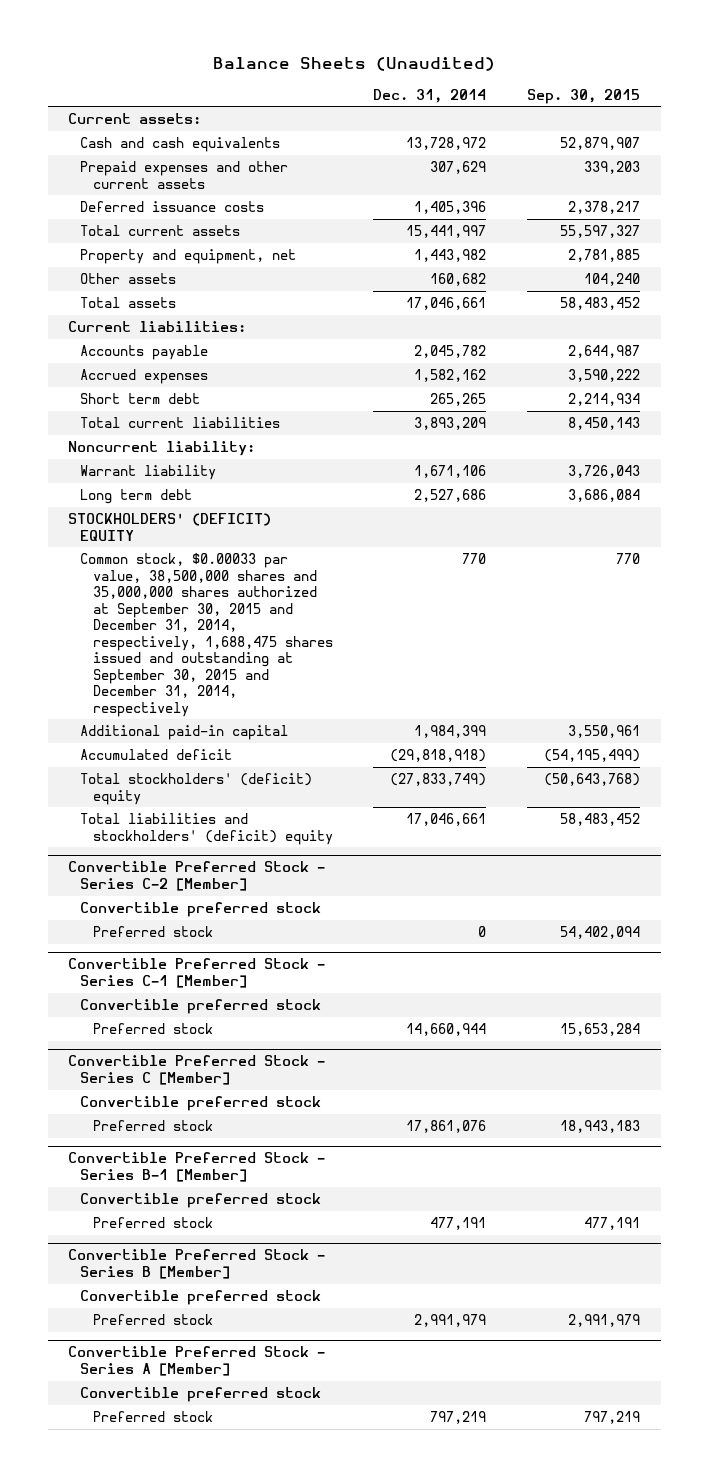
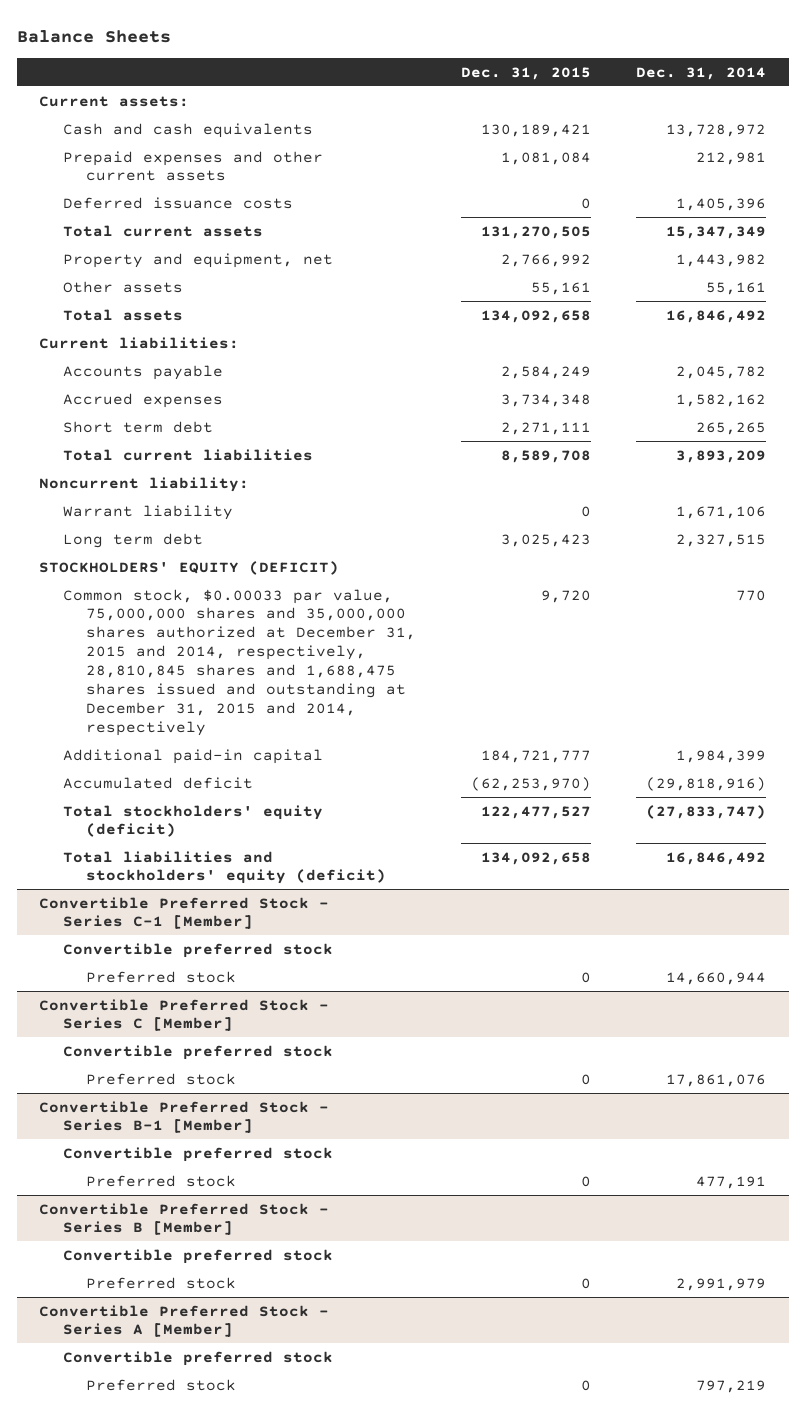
[213,56,496,71] Balance Sheets (Unaudited) -> [16,30,171,44] Balance Sheets
[527,88,641,104] Sep. 30, 2015 -> none
none -> [461,66,592,80] Dec. 31, 2015
[430,161,487,175] 307,629 -> [696,151,767,165] 212,981
[406,225,487,239] 15,441,997 -> [666,225,767,239] 15,347,349
[430,273,487,287] 160,682 -> [706,281,767,295] 55,161
[406,297,487,311] 17,046,661 -> [666,309,767,323] 16,846,492
[414,489,487,503] 2,527,686 -> [676,533,767,547] 2,327,515
[67,513,271,541] STOCKHOLDERS' (DEFICIT) EQUITY -> [39,560,340,575] STOCKHOLDERS' EQUITY (DEFICIT)
[80,553,333,717] Common stock, $0.00033 par value, 38,500,000 shares and 35,000,000 shares authorized at September 30, 2015 and December 31, 2014, respectively, 1,688,475 shares issued and outstanding at September 30, 2015 and December 31, 2014, respectively -> [62,588,416,736] Common stock, $0.00033 par value, 75,000,000 shares and 35,000,000 shares authorized at December 31, 2015 and 2014, respectively, 28,810,845 shares and 1,688,475 shares issued and outstanding at December 31, 2015 and 2014, respectively
[67,861,325,891] Convertible Preferred Stock - Series C-2 [Member] -> none
[80,902,322,918] Convertible preferred stock -> none
[92,926,213,938] Preferred stock -> none
[390,749,487,763] (29,818,918) -> [646,776,767,791] (29,818,916)
[80,773,313,805] Total stockholders' (deficit) equity -> [62,804,323,838] Total stockholders' equity (deficit)
[390,773,487,787] (27,833,749) -> [646,804,767,819] (27,833,747)
[80,813,333,845] Total liabilities and stockholders' (deficit) equity -> [62,850,386,885] Total liabilities and stockholders' equity (deficit)
[406,813,487,827] 17,046,661 -> [666,851,767,865] 16,846,492

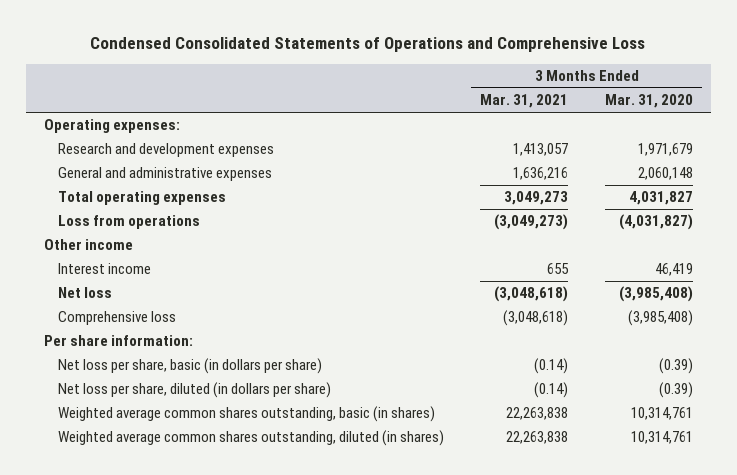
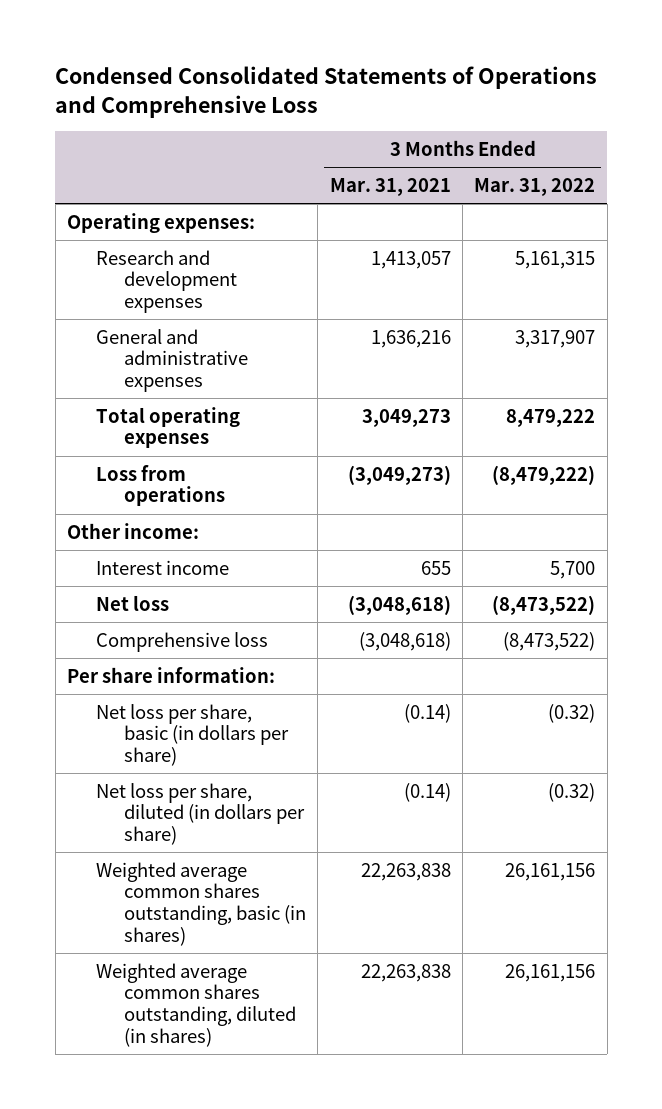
[604,94,693,109] Mar. 31, 2020 -> none
none -> [474,178,596,197] Mar. 31, 2022
[44,239,134,251] Other income -> [67,522,200,539] Other income:

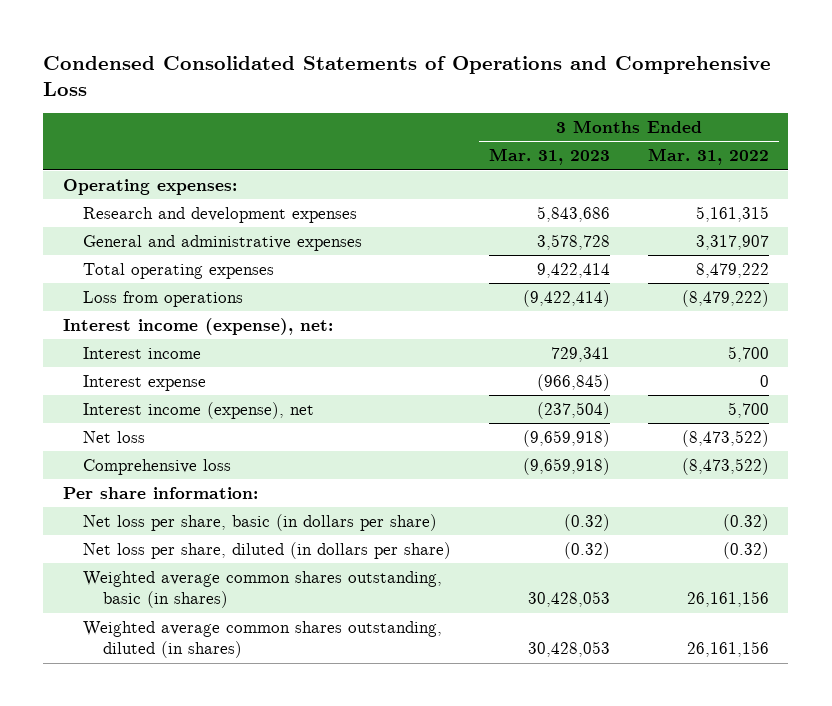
[329,178,451,197] Mar. 31, 2021 -> none
none -> [488,148,610,166] Mar. 31, 2023
[67,522,200,539] Other income: -> none
none -> [62,318,333,336] Interest income (expense), net:
none -> [82,375,206,392] Interest expense
none -> [82,402,314,420] Interest income (expense), net

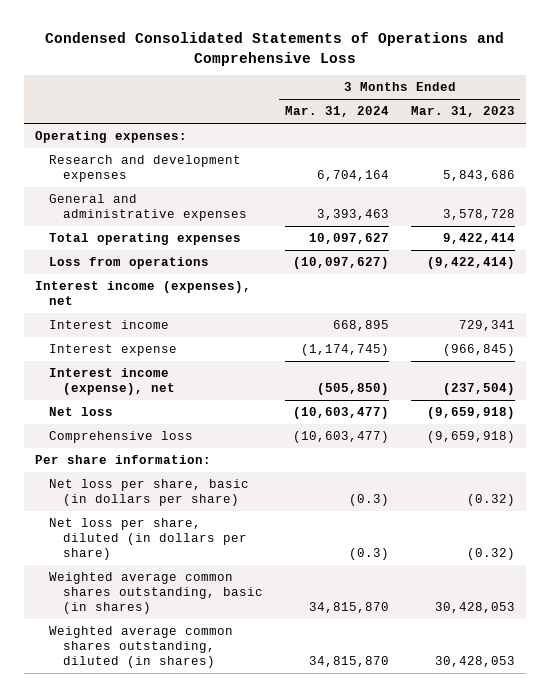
[648,148,770,166] Mar. 31, 2022 -> none
none -> [284,106,389,118] Mar. 31, 2024
[62,318,333,336] Interest income (expense), net: -> [35,281,252,306] Interest income (expenses), net

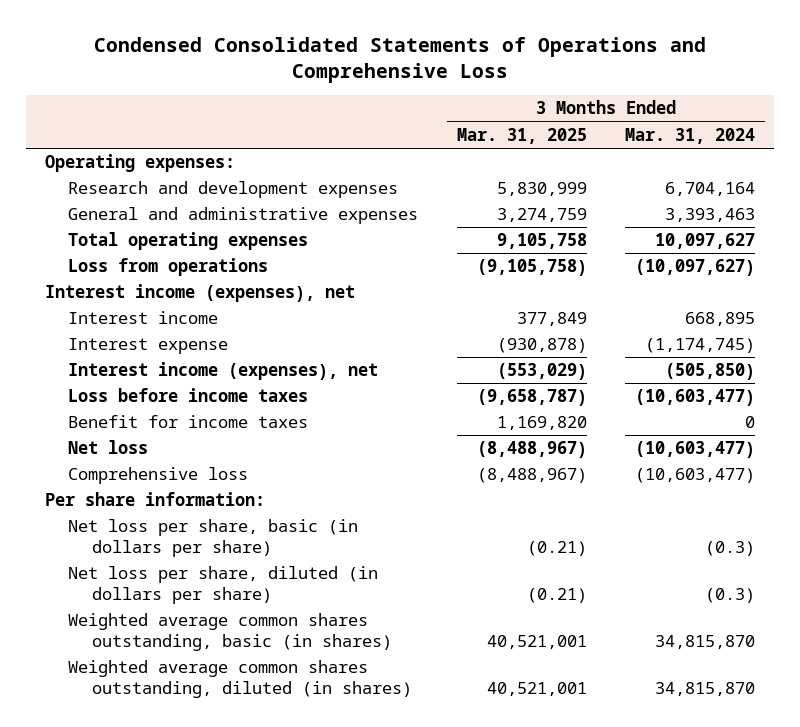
[410,106,515,118] Mar. 31, 2023 -> none
none -> [456,127,587,144] Mar. 31, 2025
[48,368,175,396] Interest income (expense), net -> [68,362,379,381] Interest income (expenses), net
none -> [68,388,309,403] Loss before income taxes
none -> [68,415,309,429] Benefit for income taxes

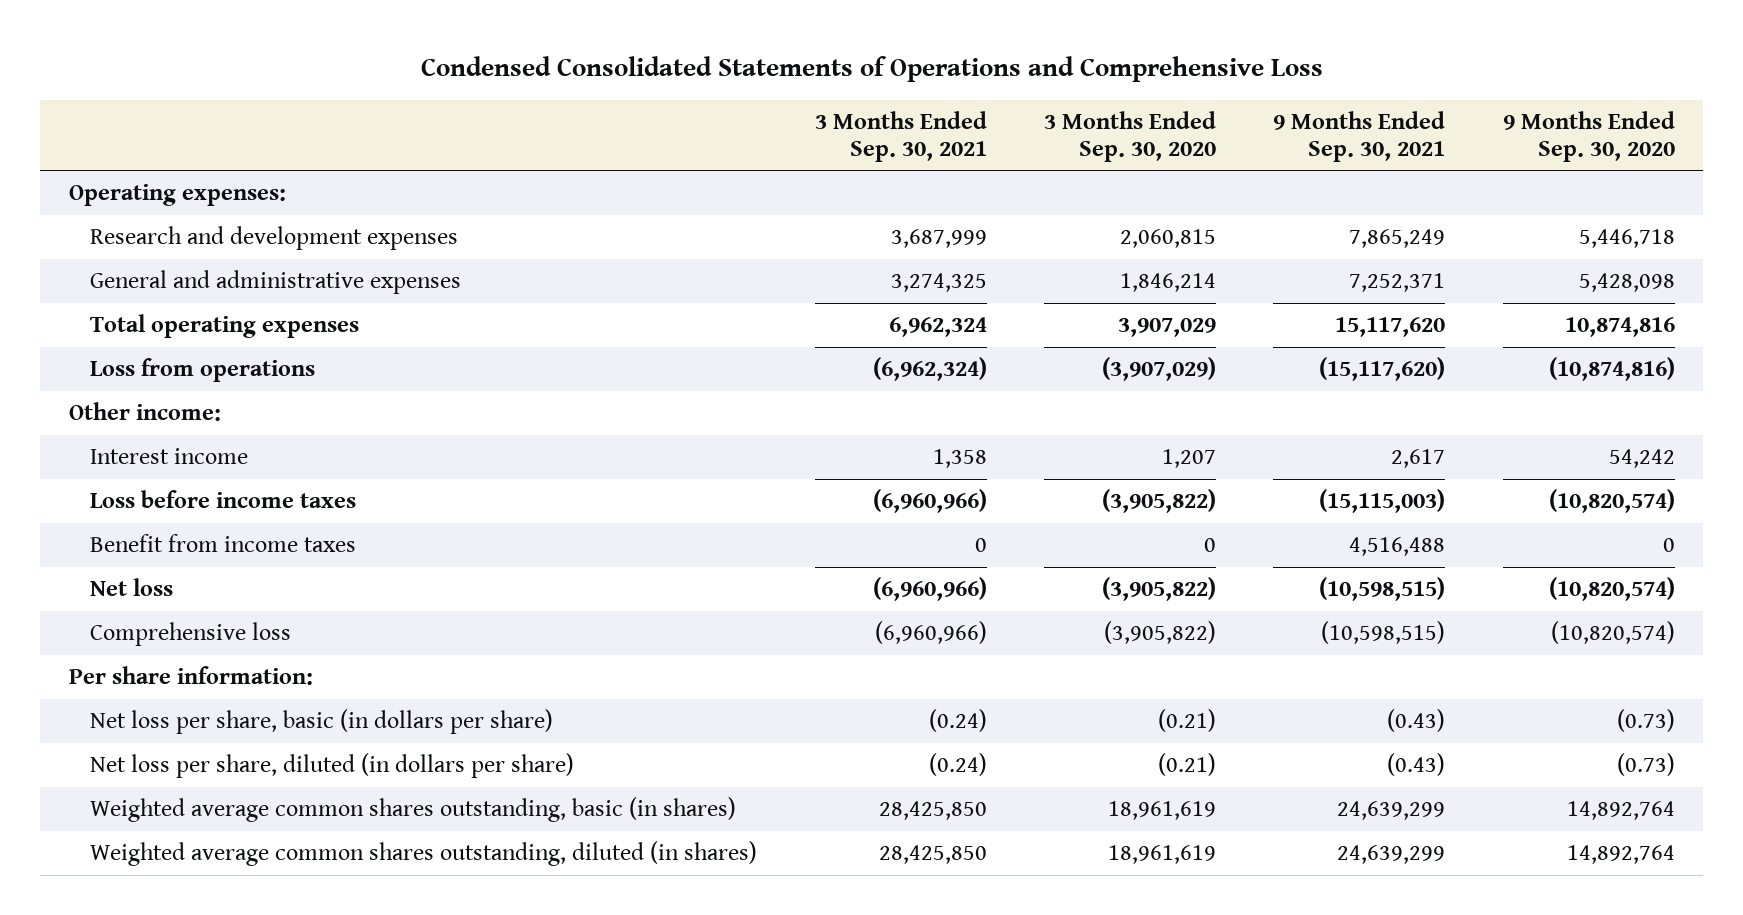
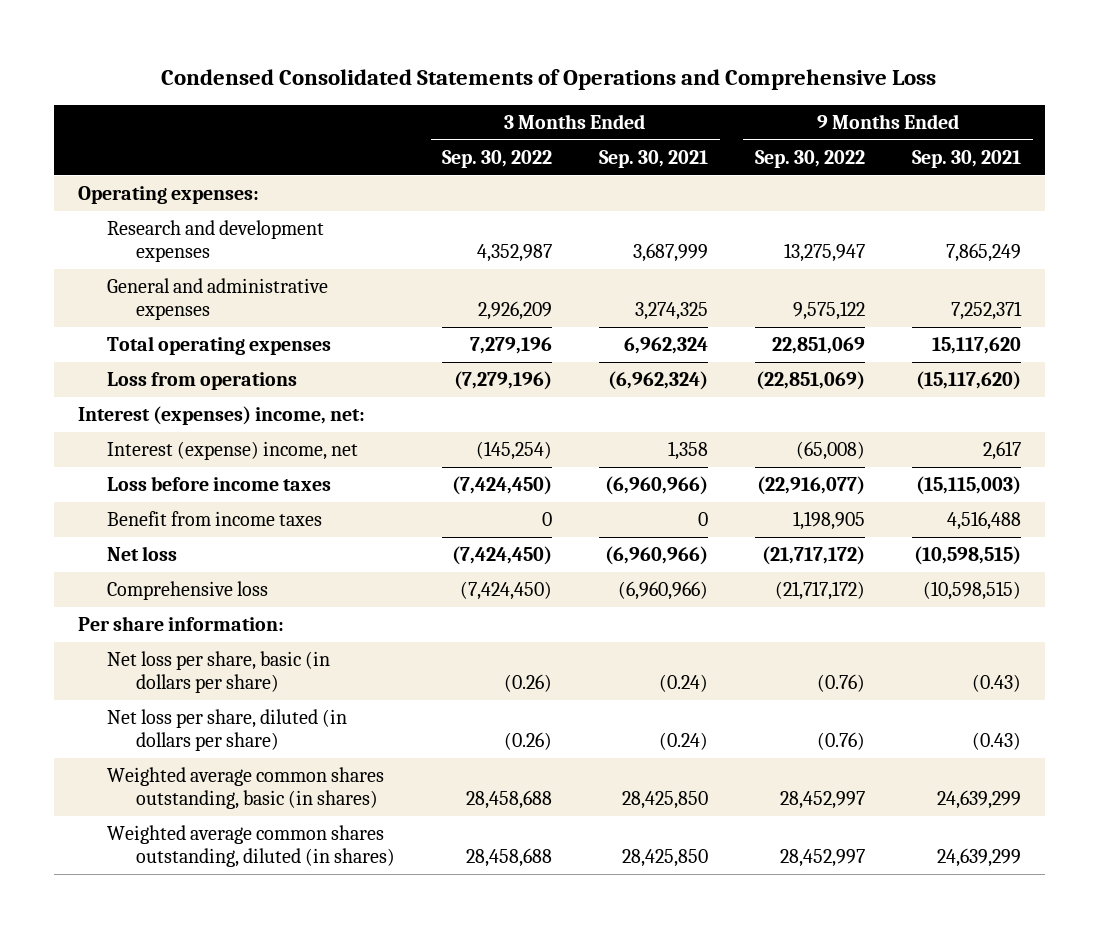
[1043,110,1216,162] 3 Months Ended Sep. 30, 2020 -> none
[1502,110,1675,162] 9 Months Ended Sep. 30, 2020 -> none
none -> [442,150,553,169] Sep. 30, 2022
none -> [755,150,866,169] Sep. 30, 2022
[68,402,221,422] Other income: -> none
none -> [77,406,365,426] Interest (expenses) income, net:
[90,448,249,465] Interest income -> [107,441,359,461] Interest (expense) income, net

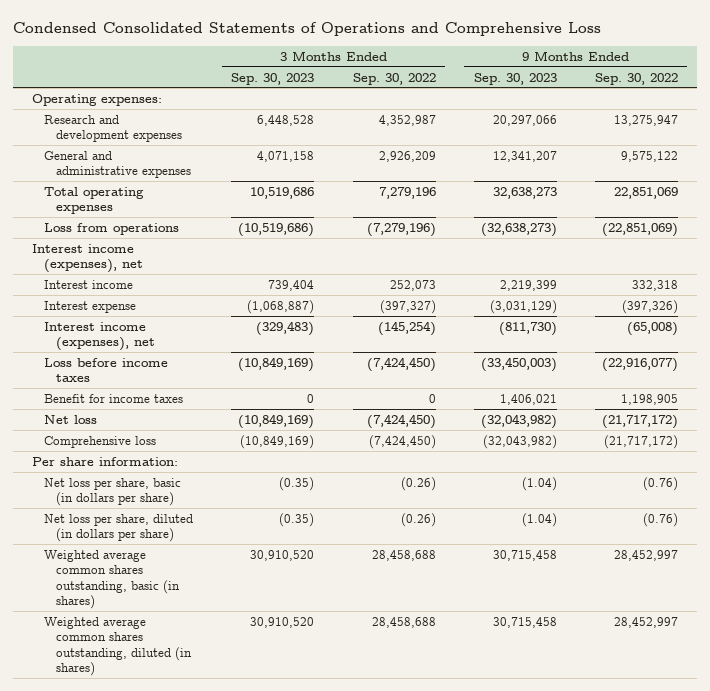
[599,150,709,169] Sep. 30, 2021 -> none
[912,150,1022,169] Sep. 30, 2021 -> none
none -> [231,72,315,85] Sep. 30, 2023
none -> [473,72,557,85] Sep. 30, 2023
[77,406,365,426] Interest (expenses) income, net: -> [32,243,144,274] Interest income (expenses), net
none -> [44,279,134,289] Interest income
none -> [44,300,137,313] Interest expense
[107,441,359,461] Interest (expense) income, net -> [44,321,156,352] Interest income (expenses), net
[107,511,323,527] Benefit from income taxes -> [44,393,184,403] Benefit for income taxes

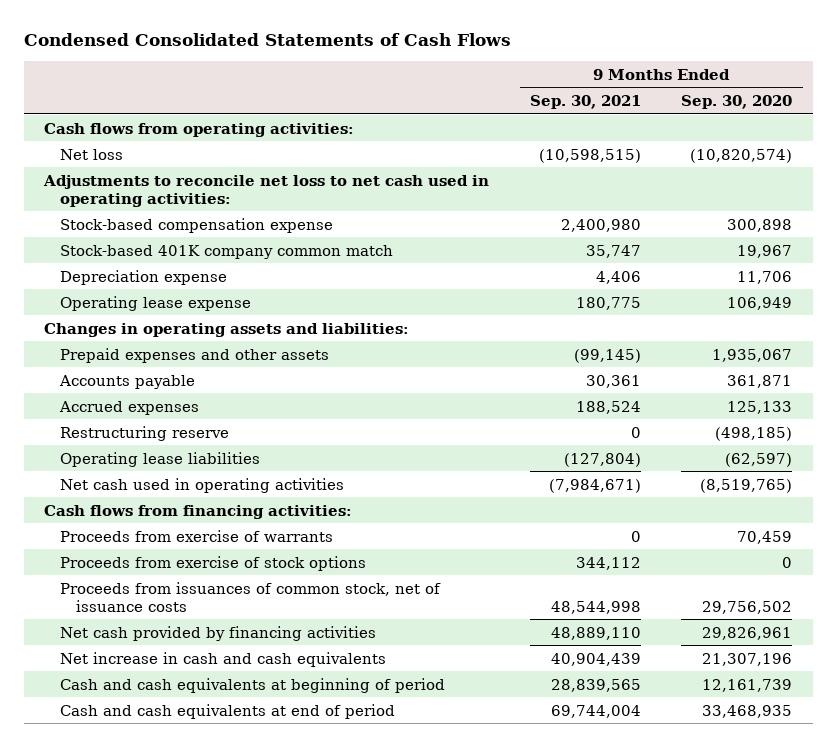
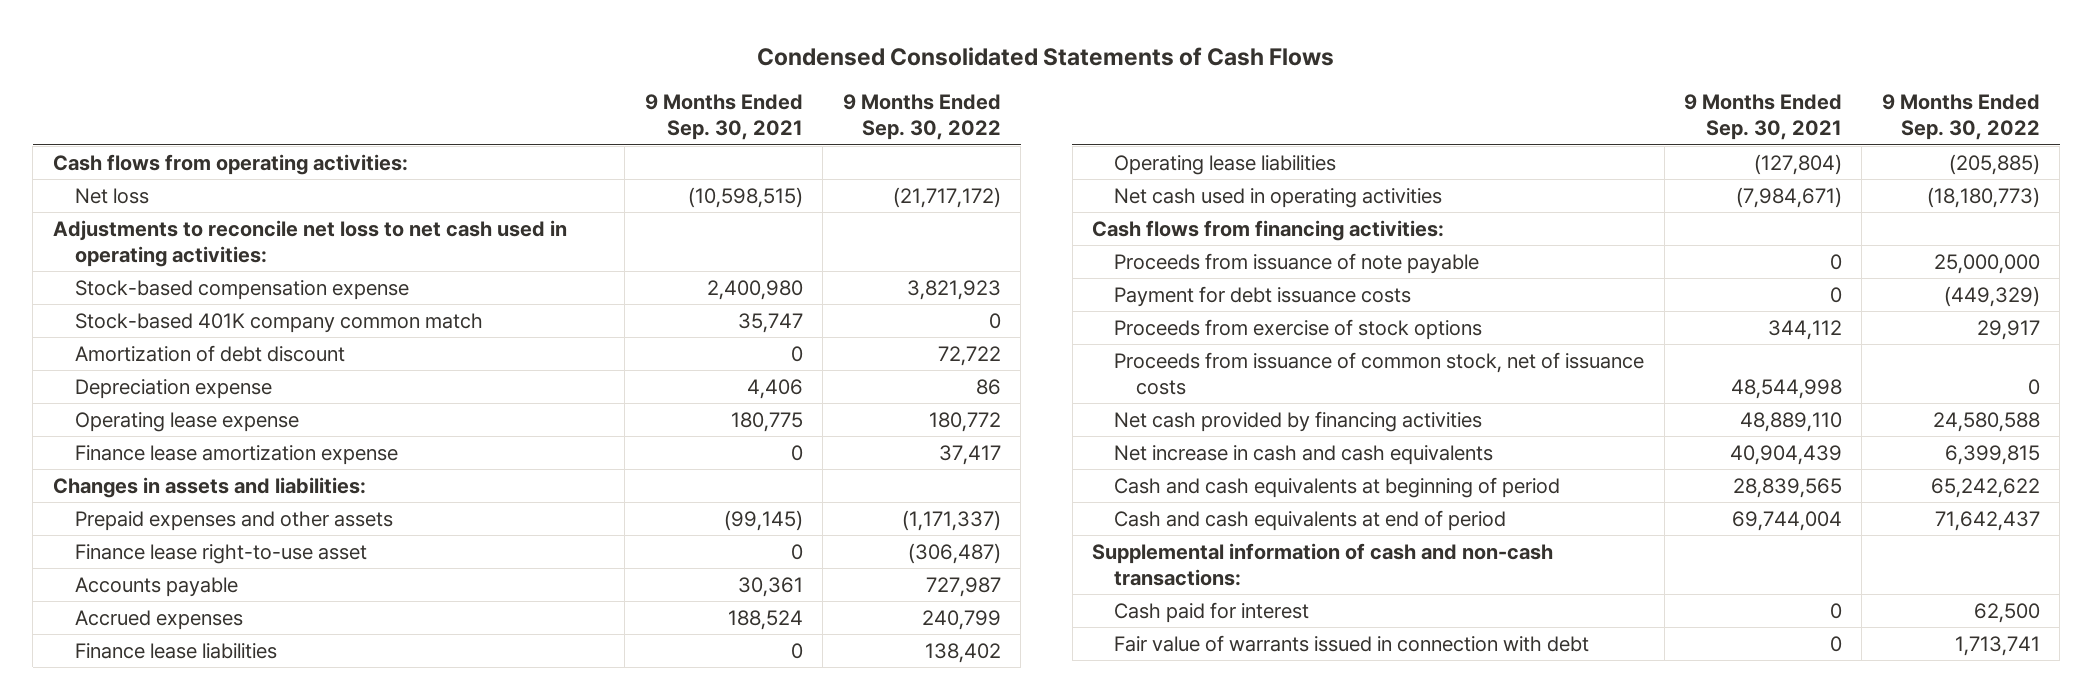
[681,94,793,109] Sep. 30, 2020 -> none
none -> [842,94,1001,141] 9 Months Ended Sep. 30, 2022
none -> [75,344,346,362] Amortization of debt discount
none -> [75,444,399,465] Finance lease amortization expense
[43,322,409,337] Changes in operating assets and liabilities: -> [52,476,366,498] Changes in assets and liabilities:
none -> [75,543,368,564] Finance lease right-to-use asset
[59,425,229,441] Restructuring reserve -> none
none -> [75,642,278,659] Finance lease liabilities
[59,529,333,542] Proceeds from exercise of warrants -> none
none -> [1114,252,1480,274] Proceeds from issuance of note payable
none -> [1114,285,1412,307] Payment for debt issuance costs
[59,581,441,612] Proceeds from issuances of common stock, net of issuance costs -> [1114,351,1645,395] Proceeds from issuance of common stock, net of issuance costs
none -> [1091,542,1553,586] Supplemental information of cash and non-cash transactions:
none -> [1114,601,1310,623] Cash paid for interest
none -> [1114,634,1590,652] Fair value of warrants issued in connection with debt

